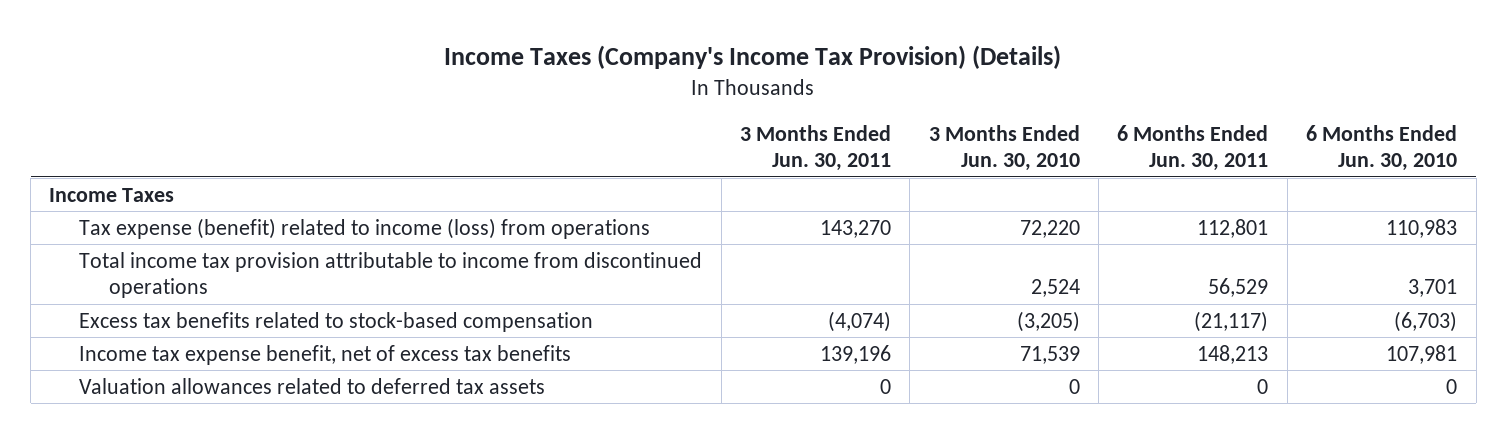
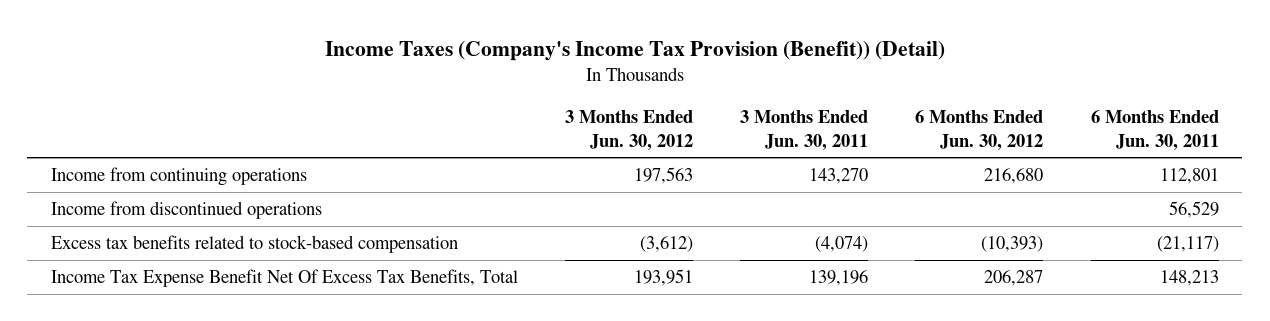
[444,44,1062,69] Income Taxes (Company's Income Tax Provision) (Details) -> [324,40,945,61] Income Taxes (Company's Income Tax Provision (Benefit)) (Detail)
[928,124,1080,172] 3 Months Ended Jun. 30, 2010 -> none
[1306,124,1458,172] 6 Months Ended Jun. 30, 2010 -> none
none -> [565,109,694,151] 3 Months Ended Jun. 30, 2012
none -> [915,109,1044,151] 6 Months Ended Jun. 30, 2012
[49,187,175,202] Income Taxes -> none
[79,217,651,239] Tax expense (benefit) related to income (loss) from operations -> [50,167,307,187] Income from continuing operations
[79,251,703,299] Total income tax provision attributable to income from discontinued operations -> [50,201,322,220] Income from discontinued operations
[79,377,546,394] Valuation allowances related to deferred tax assets -> none
[79,344,572,365] Income tax expense benefit, net of excess tax benefits -> [50,269,518,288] Income Tax Expense Benefit Net Of Excess Tax Benefits, Total

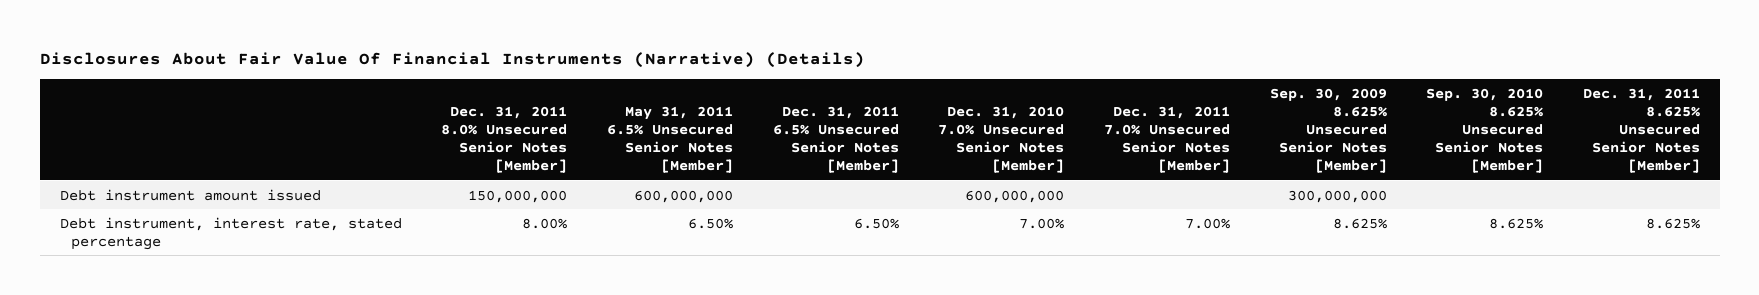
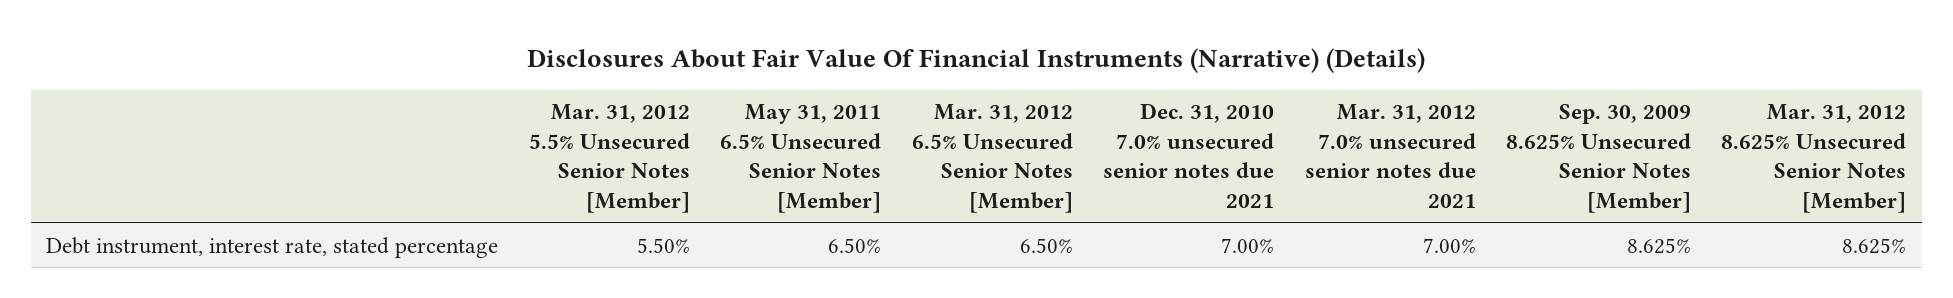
[441,105,568,174] Dec. 31, 2011 8.0% Unsecured Senior Notes [Member] -> none
[772,105,899,174] Dec. 31, 2011 6.5% Unsecured Senior Notes [Member] -> none
[938,105,1065,174] Dec. 31, 2010 7.0% Unsecured Senior Notes [Member] -> none
[1103,105,1230,174] Dec. 31, 2011 7.0% Unsecured Senior Notes [Member] -> none
[1426,87,1544,174] Sep. 30, 2010 8.625% Unsecured Senior Notes [Member] -> none
[1582,87,1700,174] Dec. 31, 2011 8.625% Unsecured Senior Notes [Member] -> none
none -> [528,104,690,213] Mar. 31, 2012 5.5% Unsecured Senior Notes [Member]
none -> [911,104,1073,213] Mar. 31, 2012 6.5% Unsecured Senior Notes [Member]
none -> [1103,103,1275,208] Dec. 31, 2010 7.0% unsecured senior notes due 2021
none -> [1304,104,1476,208] Mar. 31, 2012 7.0% unsecured senior notes due 2021
none -> [1721,104,1907,213] Mar. 31, 2012 8.625% Unsecured Senior Notes [Member]
[59,188,321,201] Debt instrument amount issued -> none

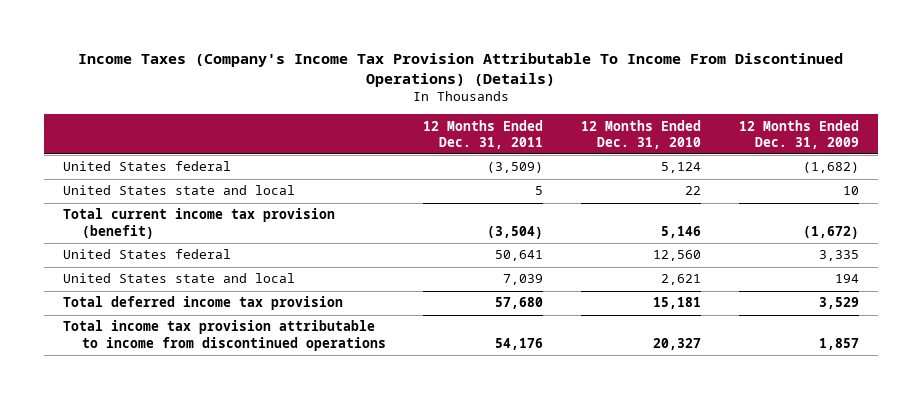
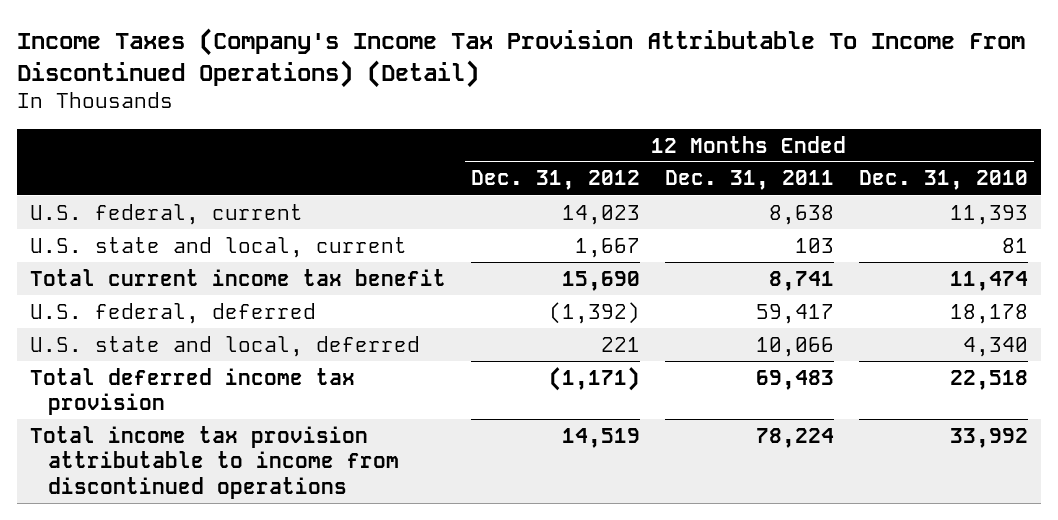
[78,53,844,88] Income Taxes (Company's Income Tax Provision Attributable To Income From Discontinued Operations) (Details) -> [17,28,1026,88] Income Taxes (Company's Income Tax Provision Attributable To Income From Discontinued Operations) (Detail)
[739,119,860,149] 12 Months Ended Dec. 31, 2009 -> none
none -> [470,170,640,191] Dec. 31, 2012
[63,161,232,172] United States federal -> none
[63,249,232,260] United States federal -> none
none -> [29,203,303,225] U.S. federal, current
[63,185,296,196] United States state and local -> [29,236,407,258] U.S. state and local, current
[535,186,544,196] 5 -> [794,237,834,253] 103
[685,186,702,196] 22 -> [1002,237,1029,253] 81
[63,208,336,239] Total current income tax provision (benefit) -> [29,268,446,286] Total current income tax benefit
[487,225,544,239] (3,504) -> [768,270,834,291] 8,741
[661,225,702,238] 5,146 -> [950,270,1029,291] 11,474
none -> [29,302,316,324] U.S. federal, deferred
[63,273,296,284] United States state and local -> [29,335,420,357] U.S. state and local, deferred
[503,274,544,286] 7,039 -> [755,336,834,357] 10,066
[661,274,702,286] 2,621 -> [963,336,1029,357] 4,340
[495,297,544,310] 57,680 -> [755,369,834,390] 69,483
[653,297,702,310] 15,181 -> [950,369,1029,390] 22,518
[495,337,544,350] 54,176 -> [755,427,834,448] 78,224
[653,337,702,350] 20,327 -> [950,427,1029,448] 33,992

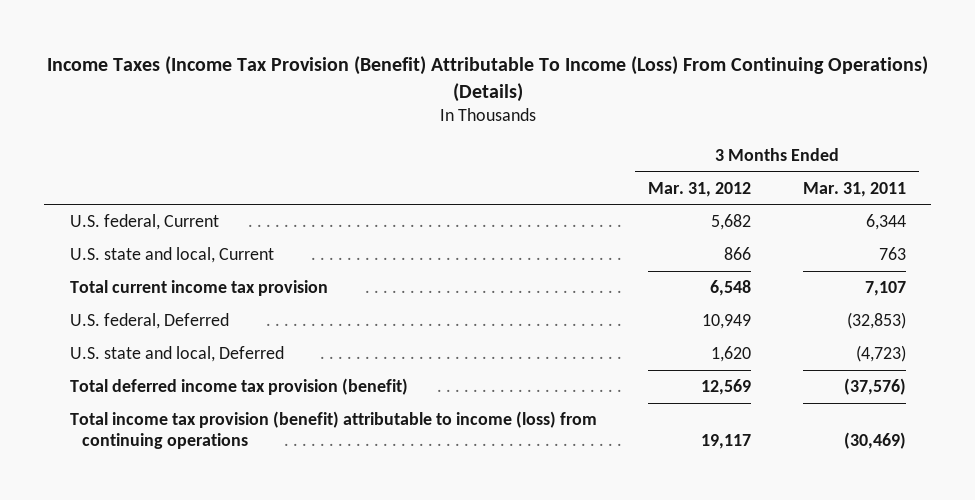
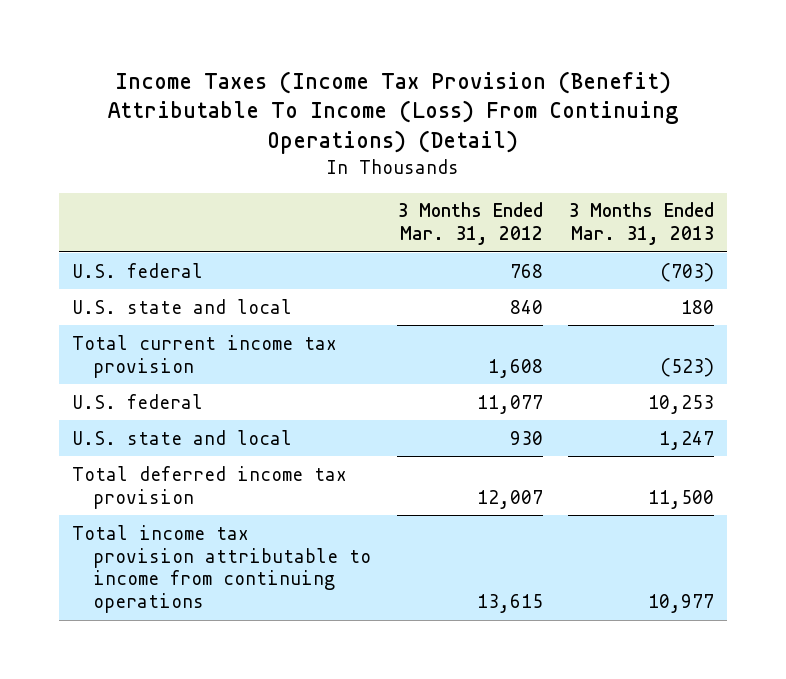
[46,55,928,102] Income Taxes (Income Tax Provision (Benefit) Attributable To Income (Loss) From Continuing Operations) (Details) -> [108,70,679,155] Income Taxes (Income Tax Provision (Benefit) Attributable To Income (Loss) From Continuing Operations) (Detail)
[802,181,906,197] Mar. 31, 2011 -> none
none -> [568,202,715,246] 3 Months Ended Mar. 31, 2013
[69,214,219,231] U.S. federal, Current -> [71,262,203,278] U.S. federal
[711,214,752,231] 5,682 -> [509,263,543,278] 768
[69,247,274,264] U.S. state and local, Current -> [71,298,292,314] U.S. state and local
[724,247,752,261] 866 -> [509,299,543,314] 840
[710,280,752,297] 6,548 -> [487,358,543,378] 1,608
[69,313,229,330] U.S. federal, Deferred -> [71,393,203,409] U.S. federal
[702,314,752,330] 10,949 -> [476,394,543,414] 11,077
[69,346,284,363] U.S. state and local, Deferred -> [71,429,292,445] U.S. state and local
[711,346,752,363] 1,620 -> [509,430,543,445] 930
[69,378,408,396] Total deferred income tax provision (benefit) -> [71,465,347,509] Total deferred income tax provision
[701,379,752,396] 12,569 -> [476,489,543,509] 12,007
[69,411,597,449] Total income tax provision (benefit) attributable to income (loss) from continuing operations -> [71,524,372,614] Total income tax provision attributable to income from continuing operations
[701,433,752,449] 19,117 -> [476,594,543,614] 13,615

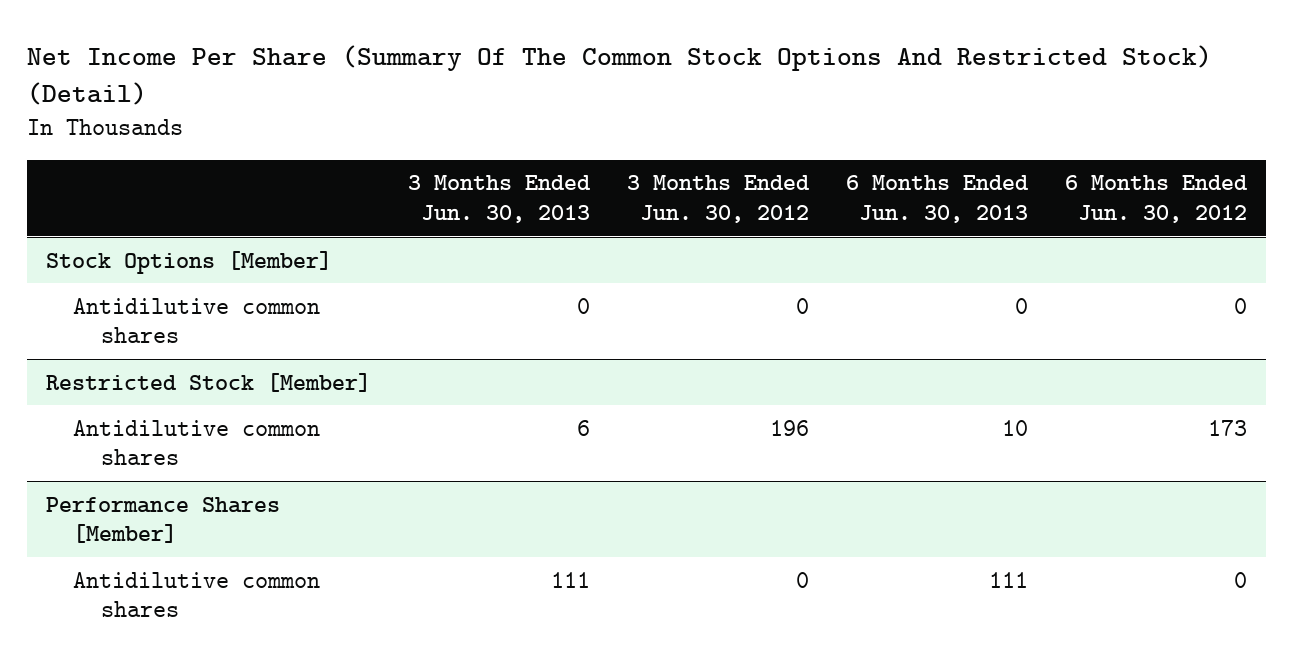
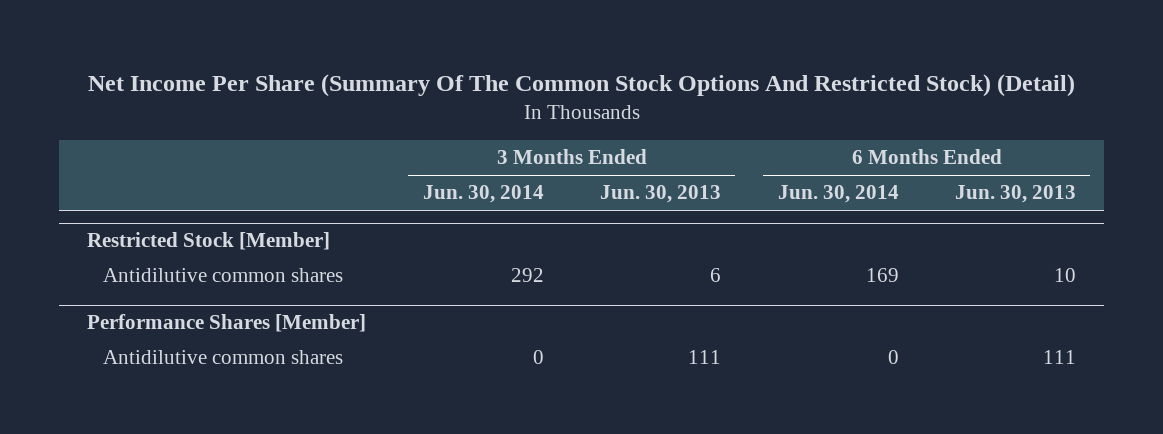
[627,175,811,224] 3 Months Ended Jun. 30, 2012 -> none
[1065,175,1249,224] 6 Months Ended Jun. 30, 2012 -> none
none -> [422,185,544,204] Jun. 30, 2014
none -> [777,185,899,204] Jun. 30, 2014
[45,250,332,274] Stock Options [Member] -> none
[73,297,321,344] Antidilutive common shares -> none

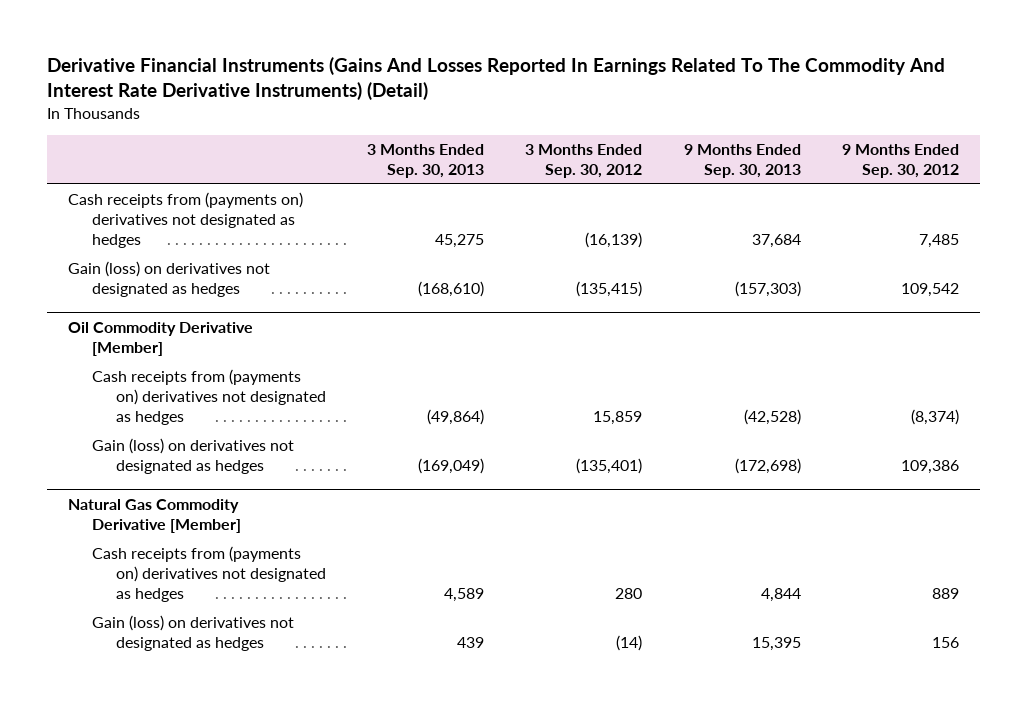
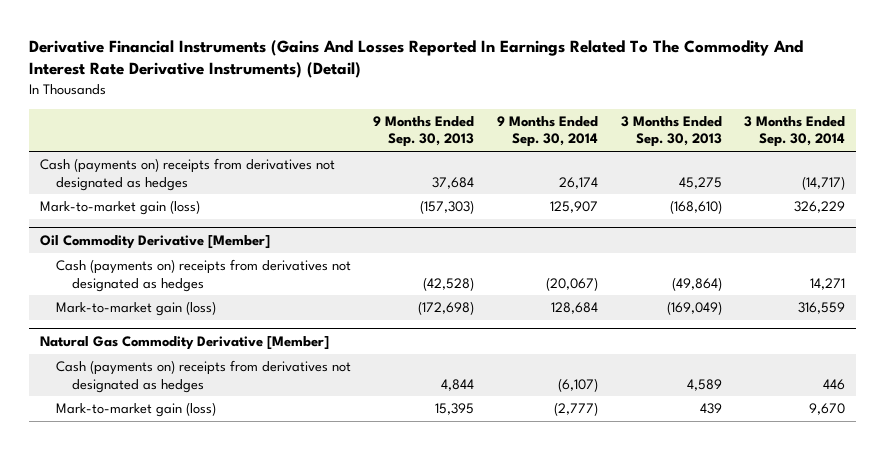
[525,143,643,178] 3 Months Ended Sep. 30, 2012 -> none
[841,143,959,178] 9 Months Ended Sep. 30, 2012 -> none
none -> [497,116,599,148] 9 Months Ended Sep. 30, 2014
none -> [744,116,846,148] 3 Months Ended Sep. 30, 2014
[67,192,303,249] Cash receipts from (payments on) derivatives not designated as hedges -> [40,158,336,191] Cash (payments on) receipts from derivatives not designated as hedges
[67,261,270,298] Gain (loss) on derivatives not designated as hedges -> [40,200,201,216] Mark-to-market gain (loss)
[91,369,326,426] Cash receipts from (payments on) derivatives not designated as hedges -> [55,259,351,292] Cash (payments on) receipts from derivatives not designated as hedges
[91,438,294,475] Gain (loss) on derivatives not designated as hedges -> [55,301,216,317] Mark-to-market gain (loss)
[91,546,326,603] Cash receipts from (payments on) derivatives not designated as hedges -> [55,360,351,393] Cash (payments on) receipts from derivatives not designated as hedges
[91,615,294,652] Gain (loss) on derivatives not designated as hedges -> [55,402,216,418] Mark-to-market gain (loss)

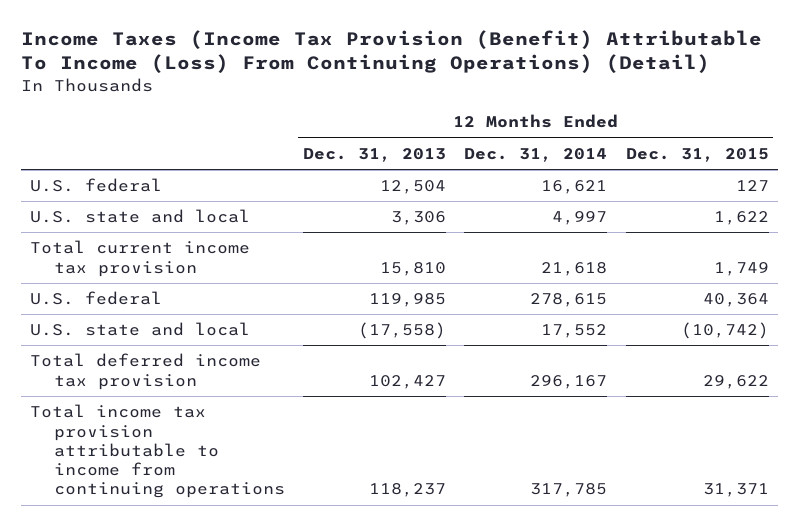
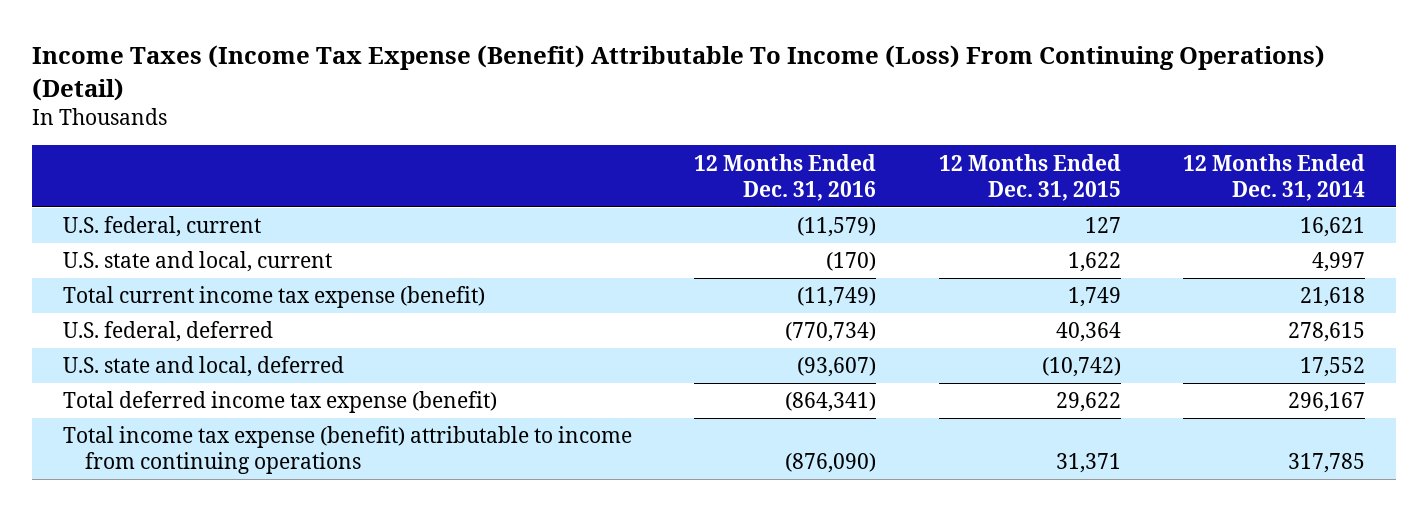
[20,29,762,74] Income Taxes (Income Tax Provision (Benefit) Attributable To Income (Loss) From Continuing Operations) (Detail) -> [32,45,1326,101] Income Taxes (Income Tax Expense (Benefit) Attributable To Income (Loss) From Continuing Operations) (Detail)
[302,147,446,162] Dec. 31, 2013 -> none
none -> [694,153,877,201] 12 Months Ended Dec. 31, 2016
[29,178,162,193] U.S. federal -> [63,216,262,238] U.S. federal, current
[29,209,250,224] U.S. state and local -> [63,251,333,273] U.S. state and local, current
[29,240,250,277] Total current income tax provision -> [63,286,486,309] Total current income tax expense (benefit)
[29,291,162,306] U.S. federal -> [63,321,274,343] U.S. federal, deferred
[29,322,250,337] U.S. state and local -> [63,356,345,378] U.S. state and local, deferred
[29,353,261,390] Total deferred income tax provision -> [63,391,498,414] Total deferred income tax expense (benefit)
[29,404,285,499] Total income tax provision attributable to income from continuing operations -> [63,426,633,475] Total income tax expense (benefit) attributable to income from continuing operations

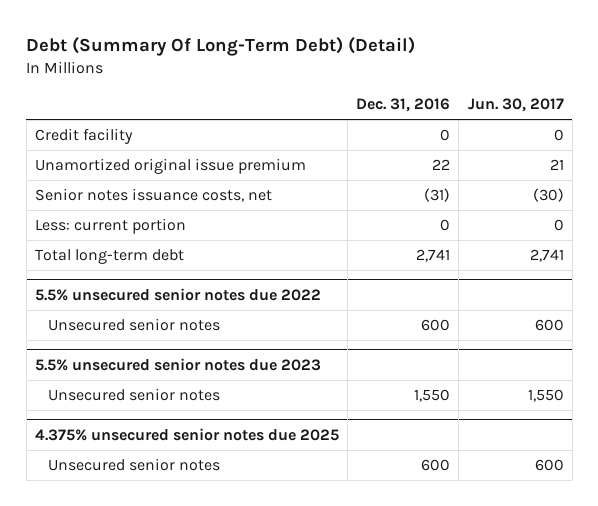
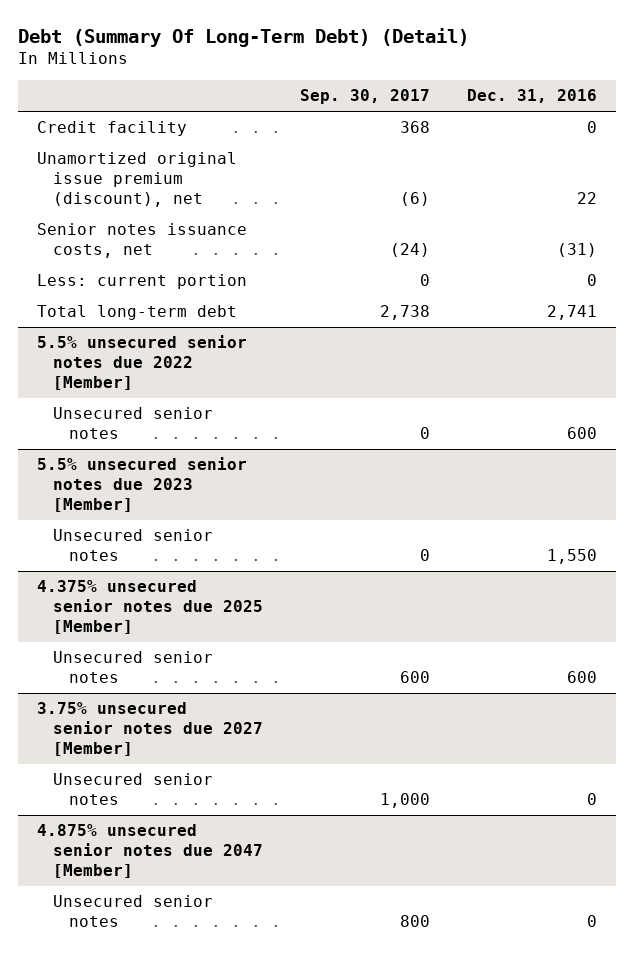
[467,98,564,113] Jun. 30, 2017 -> none
none -> [299,89,430,105] Sep. 30, 2017
[34,158,306,175] Unamortized original issue premium -> [36,152,237,208] Unamortized original issue premium (discount), net
[34,287,321,301] 5.5% unsecured senior notes due 2022 -> [36,335,247,391] 5.5% unsecured senior notes due 2022 [Member]
[34,357,321,371] 5.5% unsecured senior notes due 2023 -> [36,457,247,513] 5.5% unsecured senior notes due 2023 [Member]
[34,427,339,441] 4.375% unsecured senior notes due 2025 -> [36,580,263,635] 4.375% unsecured senior notes due 2025 [Member]
none -> [36,702,263,757] 3.75% unsecured senior notes due 2027 [Member]
none -> [52,773,213,806] Unsecured senior notes
none -> [36,824,263,879] 4.875% unsecured senior notes due 2047 [Member]
none -> [52,895,213,928] Unsecured senior notes

